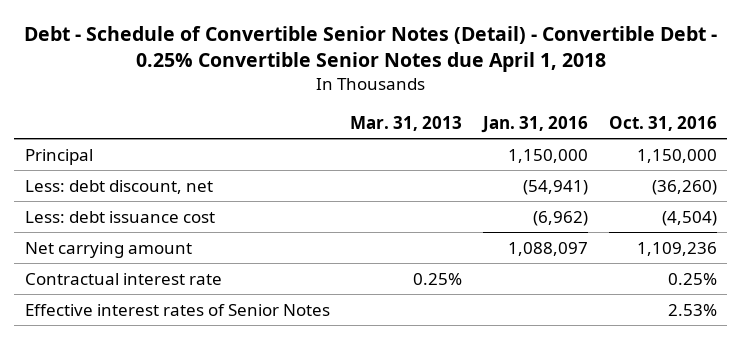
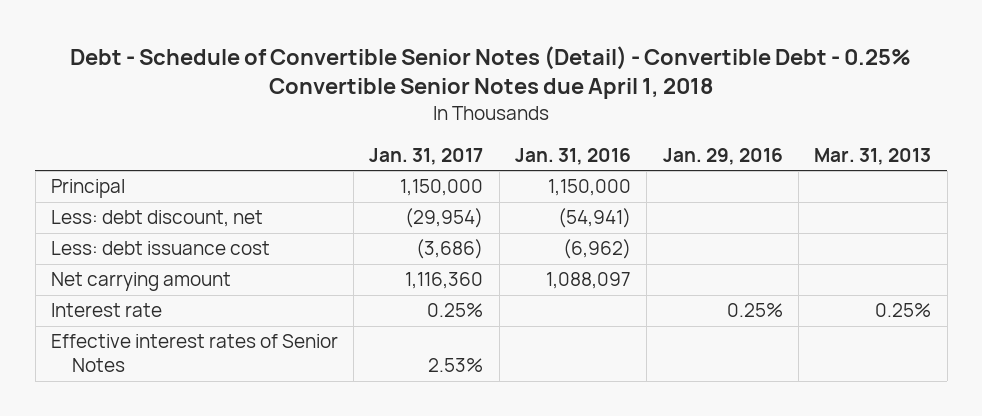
[608,115,717,131] Oct. 31, 2016 -> none
none -> [369,147,484,165] Jan. 31, 2017
none -> [662,147,783,165] Jan. 29, 2016
[24,272,222,285] Contractual interest rate -> [50,303,162,318] Interest rate

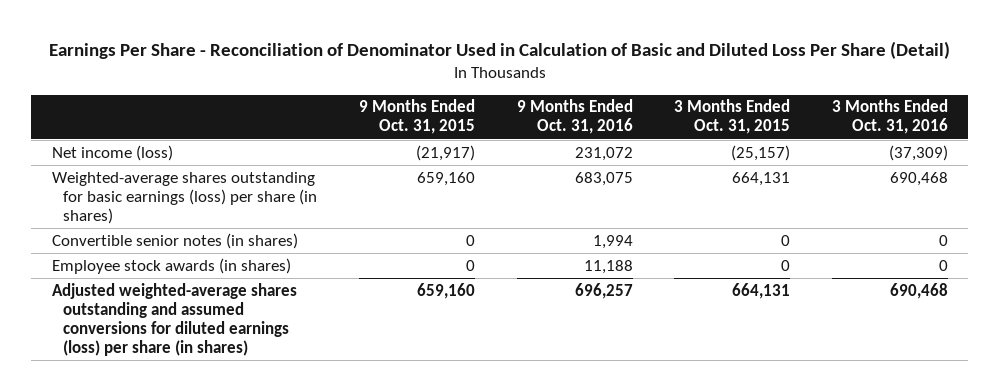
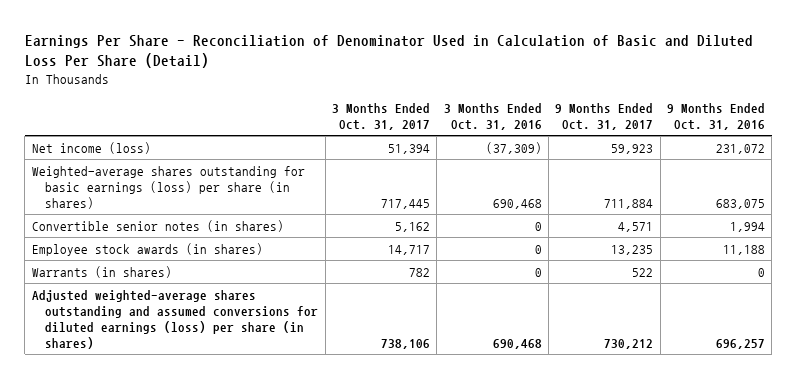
[359,99,476,135] 9 Months Ended Oct. 31, 2015 -> none
[674,99,791,135] 3 Months Ended Oct. 31, 2015 -> none
none -> [332,102,431,130] 3 Months Ended Oct. 31, 2017
none -> [555,102,654,130] 9 Months Ended Oct. 31, 2017
none -> [31,265,172,278] Warrants (in shares)

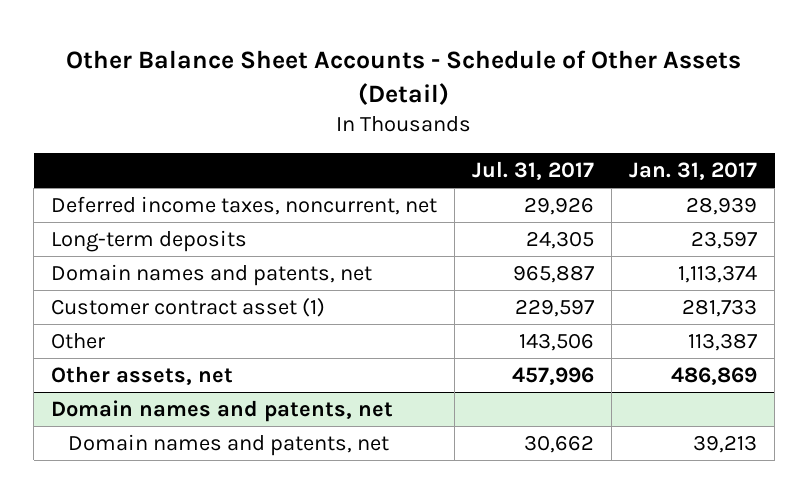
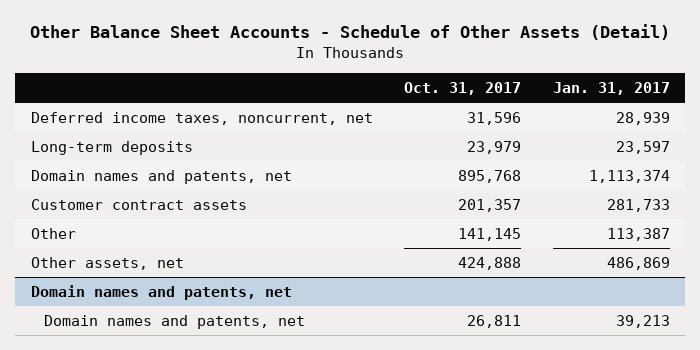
[472,161,595,181] Jul. 31, 2017 -> none
none -> [404,82,522,96] Oct. 31, 2017
[51,297,326,317] Customer contract asset (1) -> [30,199,247,211] Customer contract assets

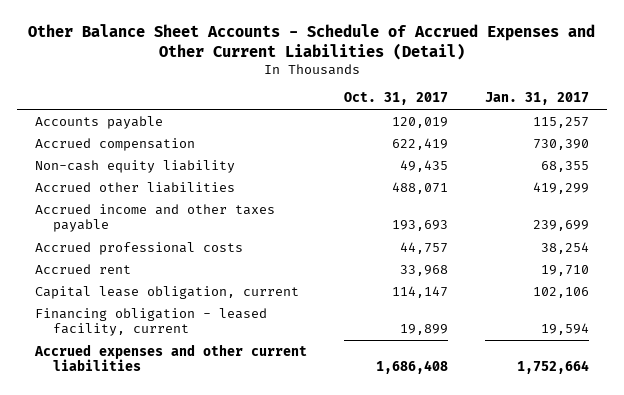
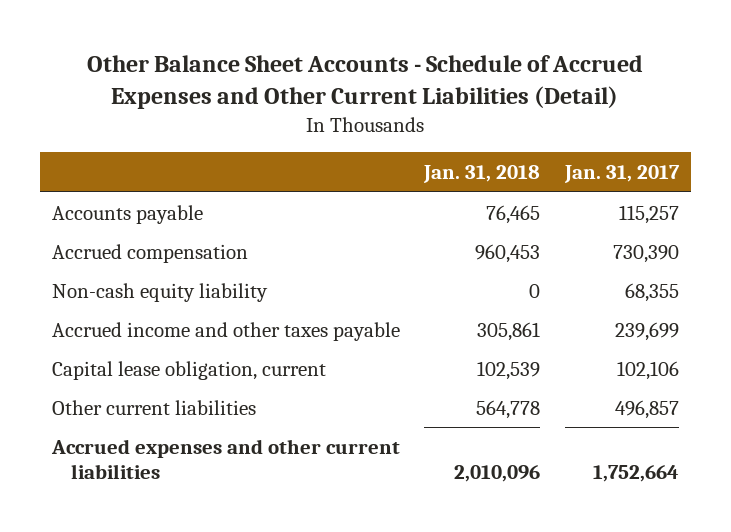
[343,92,448,106] Oct. 31, 2017 -> none
none -> [423,165,541,184] Jan. 31, 2018
[35,181,236,193] Accrued other liabilities -> none
[35,241,244,255] Accrued professional costs -> none
[35,263,132,274] Accrued rent -> none
[35,307,268,337] Financing obligation - leased facility, current -> none
none -> [51,399,256,415] Other current liabilities

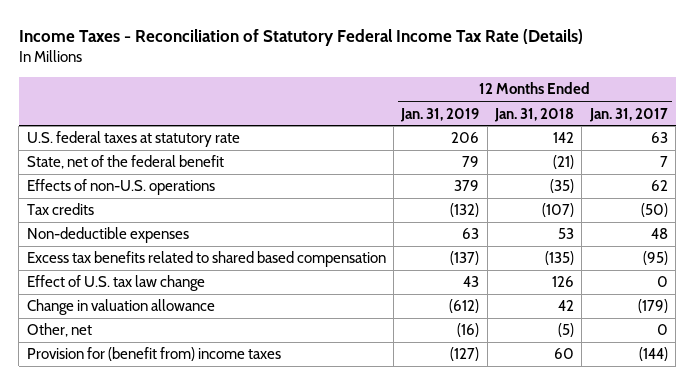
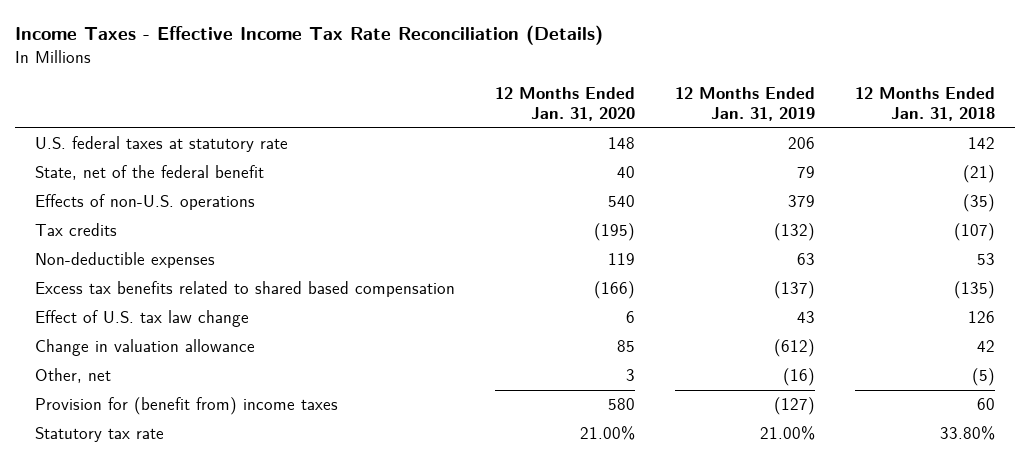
[18,29,583,47] Income Taxes - Reconciliation of Statutory Federal Income Tax Rate (Details) -> [15,25,604,46] Income Taxes - Effective Income Tax Rate Reconciliation (Details)
[588,107,668,122] Jan. 31, 2017 -> none
none -> [495,87,636,121] 12 Months Ended Jan. 31, 2020
none -> [35,427,165,443] Statutory tax rate

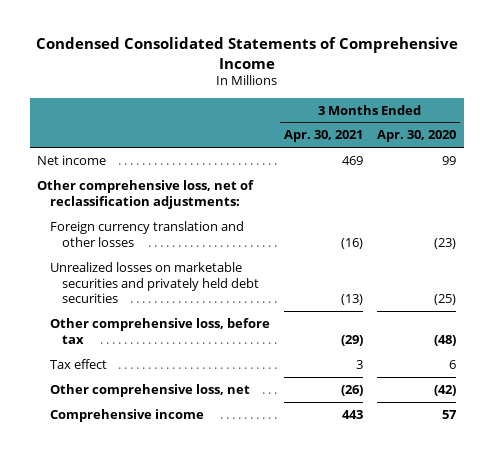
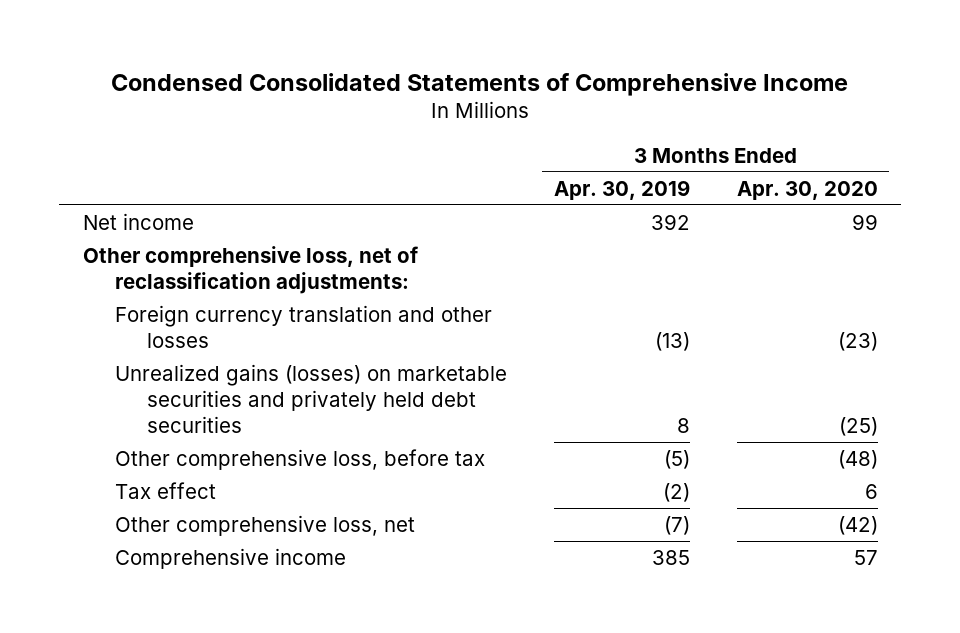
[283,130,363,143] Apr. 30, 2021 -> none
none -> [553,179,690,200] Apr. 30, 2019
[49,261,260,304] Unrealized losses on marketable securities and privately held debt securities -> [114,363,507,433] Unrealized gains (losses) on marketable securities and privately held debt securities

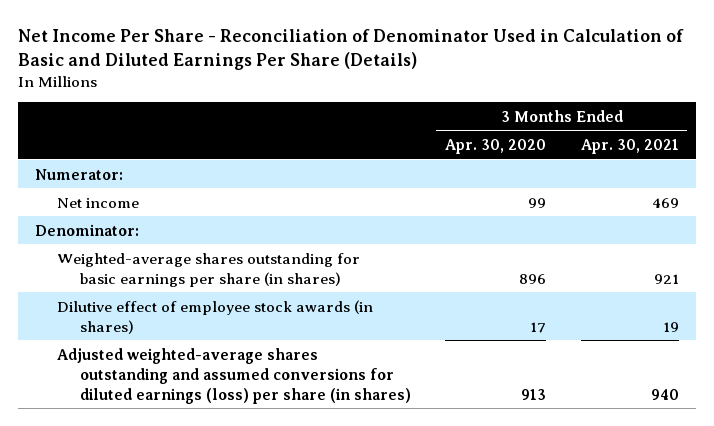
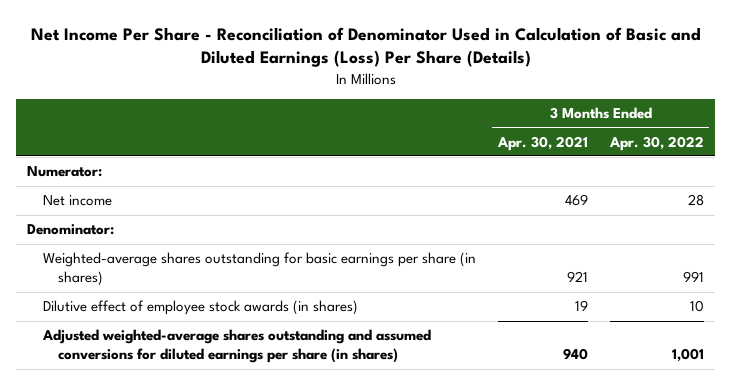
[17,28,684,70] Net Income Per Share - Reconciliation of Denominator Used in Calculation of Basic and Diluted Earnings Per Share (Details) -> [30,26,701,68] Net Income Per Share - Reconciliation of Denominator Used in Calculation of Basic and Diluted Earnings (Loss) Per Share (Details)
[445,138,547,154] Apr. 30, 2020 -> none
none -> [608,135,704,151] Apr. 30, 2022
[57,347,411,404] Adjusted weighted-average shares outstanding and assumed conversions for diluted earnings (loss) per share (in shares) -> [41,329,431,364] Adjusted weighted-average shares outstanding and assumed conversions for diluted earnings per share (in shares)

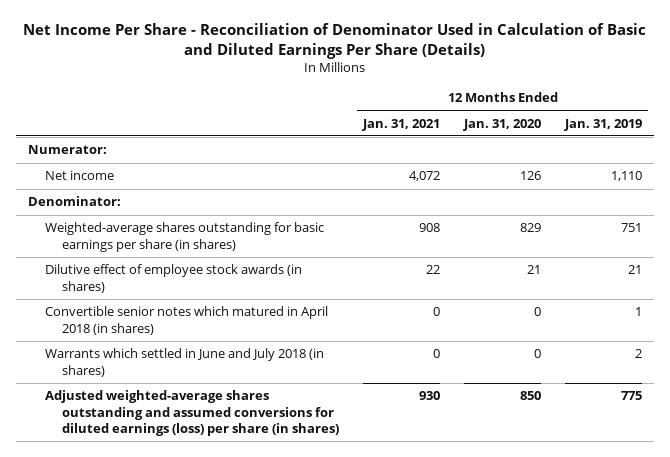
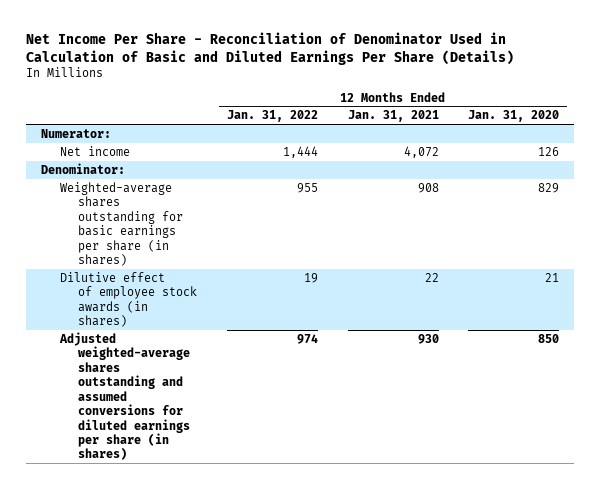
[564,118,643,131] Jan. 31, 2019 -> none
none -> [226,110,318,123] Jan. 31, 2022
[44,306,328,335] Convertible senior notes which matured in April 2018 (in shares) -> none
[44,348,324,377] Warrants which settled in June and July 2018 (in shares) -> none
[44,390,340,437] Adjusted weighted-average shares outstanding and assumed conversions for diluted earnings (loss) per share (in shares) -> [58,331,190,461] Adjusted weighted-average shares outstanding and assumed conversions for diluted earnings per share (in shares)

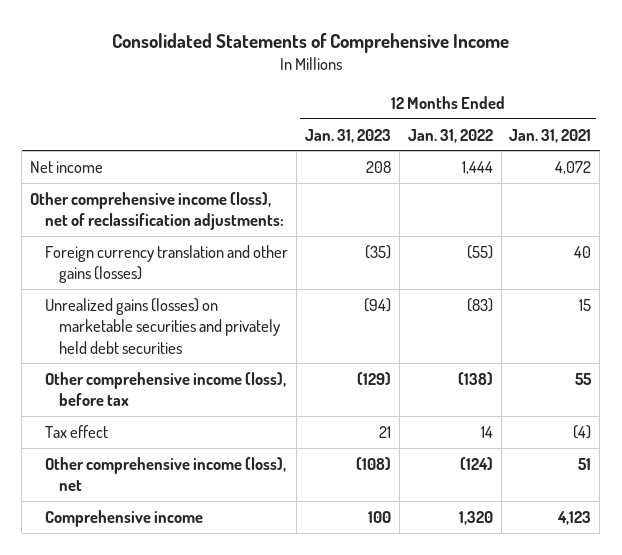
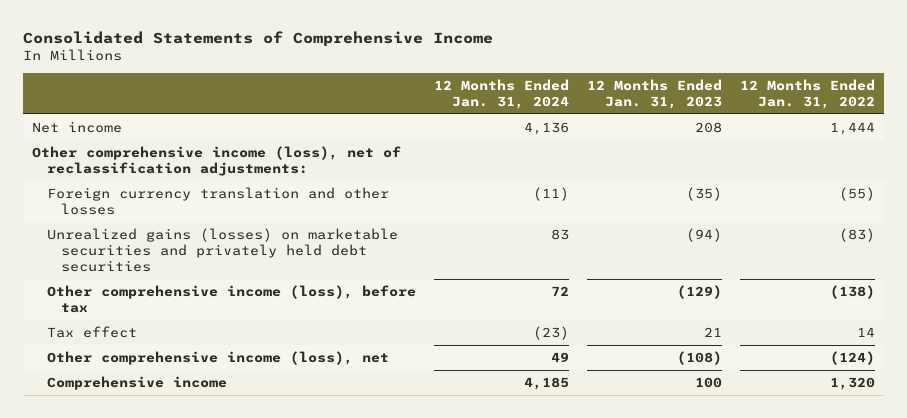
[509,128,592,143] Jan. 31, 2021 -> none
none -> [433,78,569,109] 12 Months Ended Jan. 31, 2024
[44,245,288,284] Foreign currency translation and other gains (losses) -> [46,186,389,216] Foreign currency translation and other losses

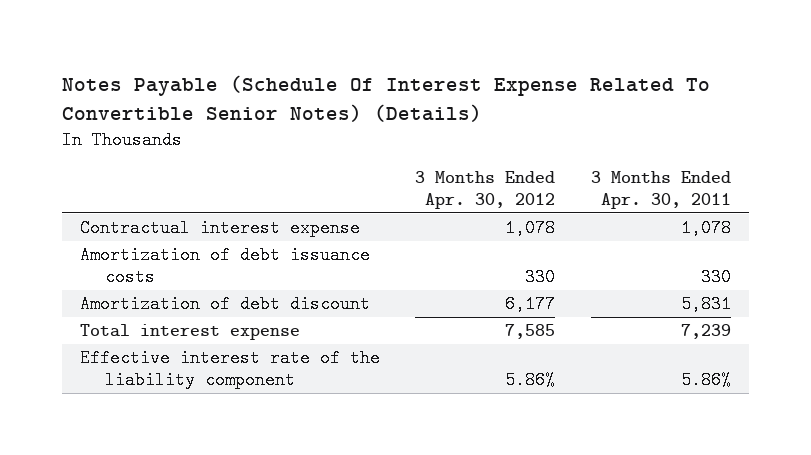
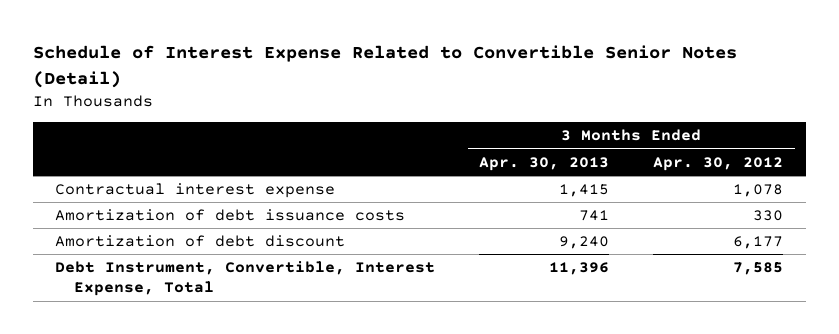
[62,75,711,123] Notes Payable (Schedule Of Interest Expense Related To Convertible Senior Notes) (Details) -> [32,45,737,88] Schedule of Interest Expense Related to Convertible Senior Notes (Detail)
[590,171,731,210] 3 Months Ended Apr. 30, 2011 -> none
none -> [479,156,610,171] Apr. 30, 2013
[79,349,380,390] Effective interest rate of the liability component -> none
[79,324,300,341] Total interest expense -> [55,261,436,297] Debt Instrument, Convertible, Interest Expense, Total

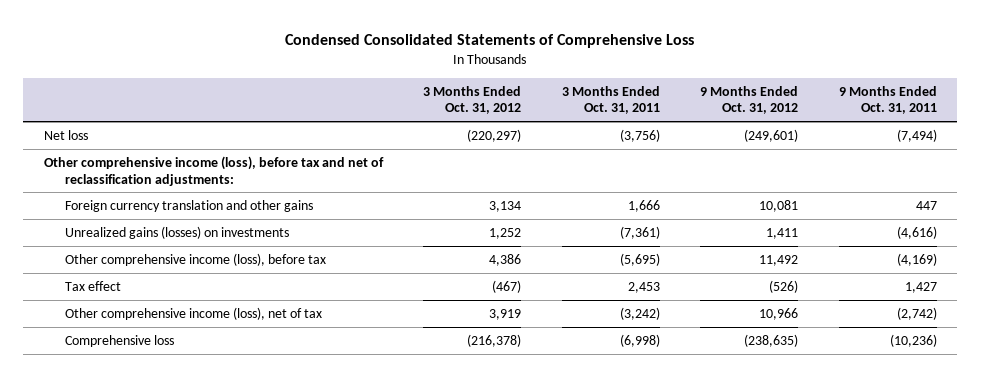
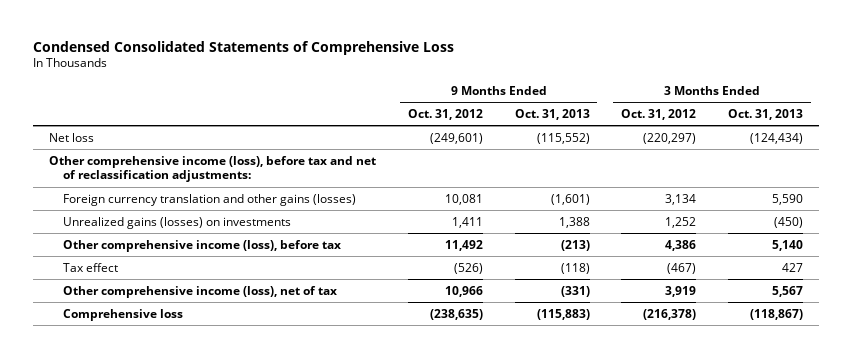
[561,85,660,115] 3 Months Ended Oct. 31, 2011 -> none
[838,85,937,115] 9 Months Ended Oct. 31, 2011 -> none
none -> [514,108,590,120] Oct. 31, 2013
none -> [727,108,803,120] Oct. 31, 2013
[65,199,314,212] Foreign currency translation and other gains -> [62,193,356,206] Foreign currency translation and other gains (losses)

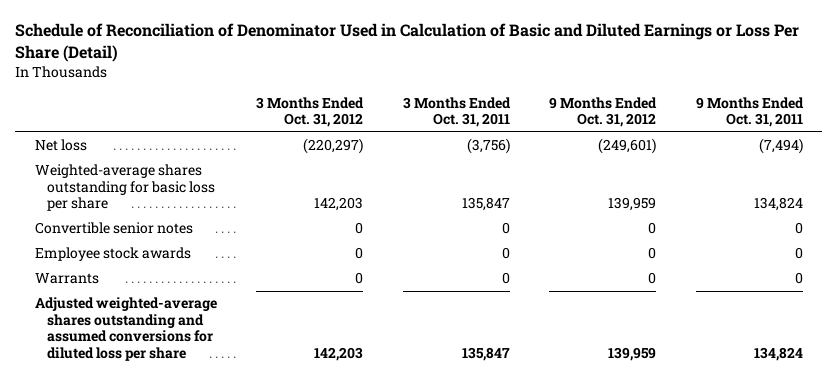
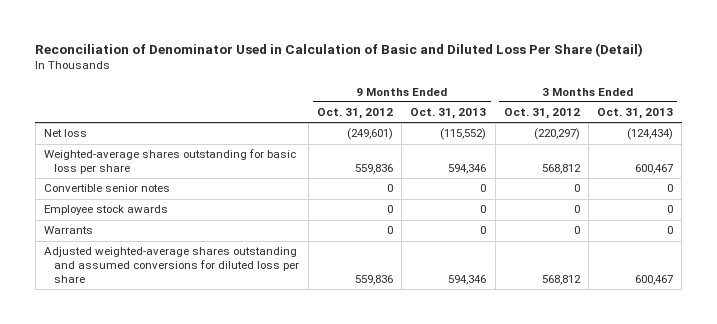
[14,23,799,62] Schedule of Reconciliation of Denominator Used in Calculation of Basic and Diluted Earnings or Loss Per Share (Detail) -> [35,42,644,57] Reconciliation of Denominator Used in Calculation of Basic and Diluted Loss Per Share (Detail)
[402,96,511,128] 3 Months Ended Oct. 31, 2011 -> none
[695,96,804,128] 9 Months Ended Oct. 31, 2011 -> none
none -> [410,108,487,120] Oct. 31, 2013
none -> [597,108,674,120] Oct. 31, 2013
[314,197,364,212] 142,203 -> [541,164,581,175] 568,812
[608,197,657,212] 139,959 -> [354,164,393,175] 559,836
[314,346,364,361] 142,203 -> [541,275,581,286] 568,812
[608,346,657,361] 139,959 -> [354,275,393,286] 559,836

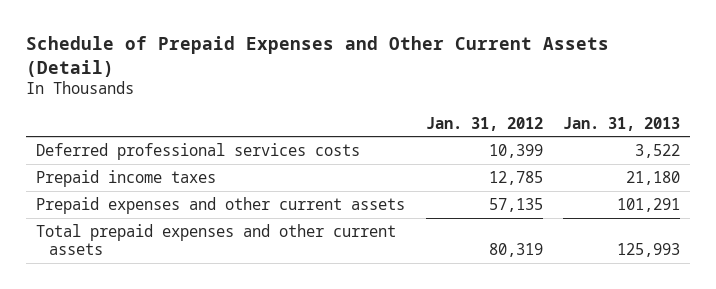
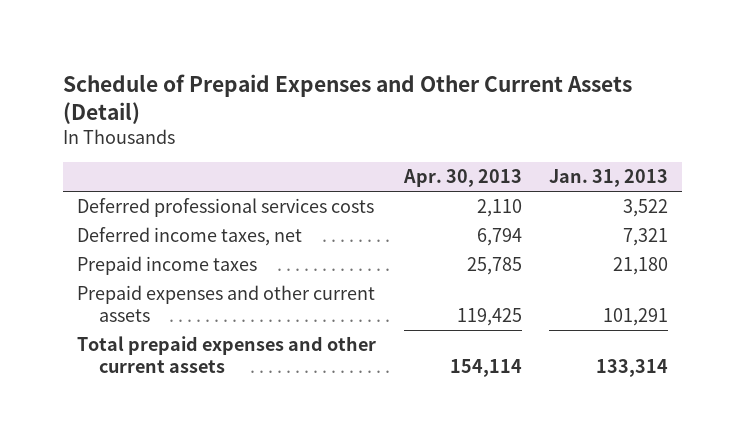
[425,116,543,131] Jan. 31, 2012 -> none
none -> [402,169,522,188] Apr. 30, 2013
none -> [77,226,303,246] Deferred income taxes, net
[617,243,681,258] 125,993 -> [596,359,669,378] 133,314

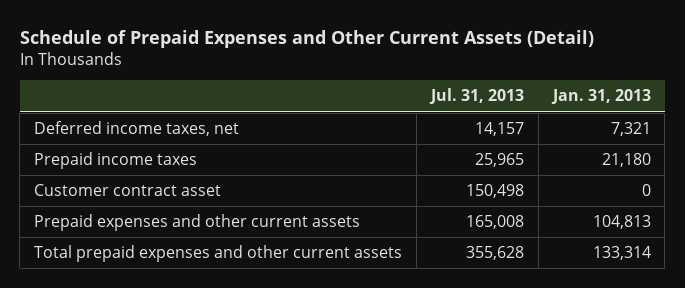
[402,169,522,188] Apr. 30, 2013 -> none
none -> [428,88,524,105] Jul. 31, 2013
[77,197,375,217] Deferred professional services costs -> none
none -> [34,184,222,197] Customer contract asset
[603,308,669,327] 101,291 -> [592,215,651,230] 104,813

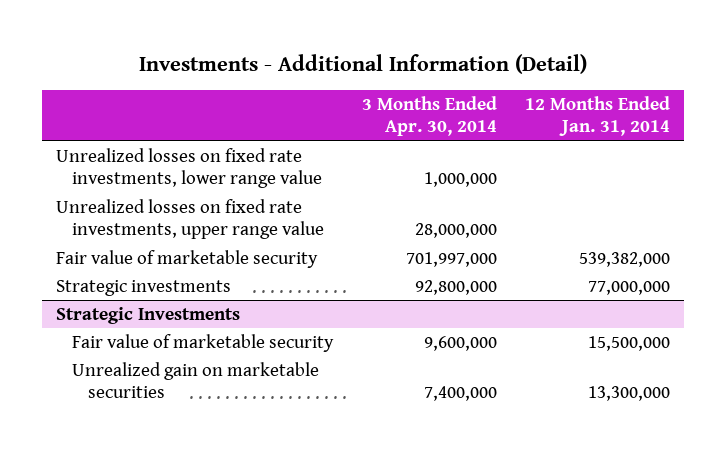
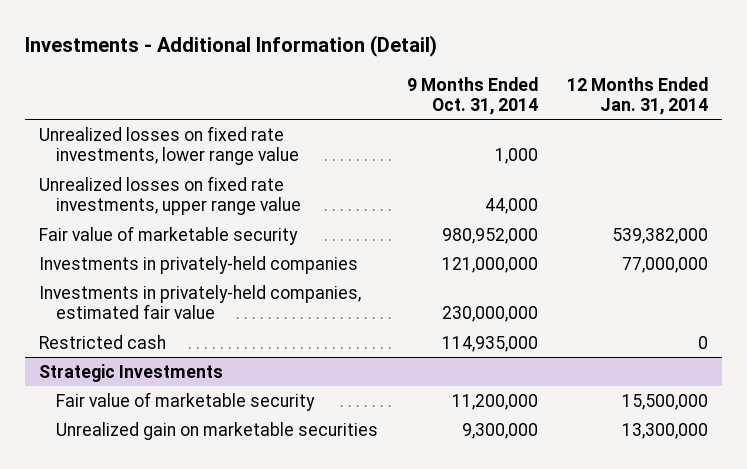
[361,95,497,137] 3 Months Ended Apr. 30, 2014 -> none
none -> [406,76,538,116] 9 Months Ended Oct. 31, 2014
[55,280,231,297] Strategic investments -> [39,255,359,274] Investments in privately-held companies
none -> [39,284,362,320] Investments in privately-held companies, estimated fair value
none -> [39,334,167,349] Restricted cash

